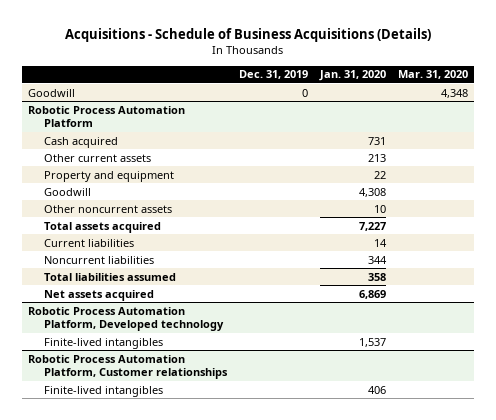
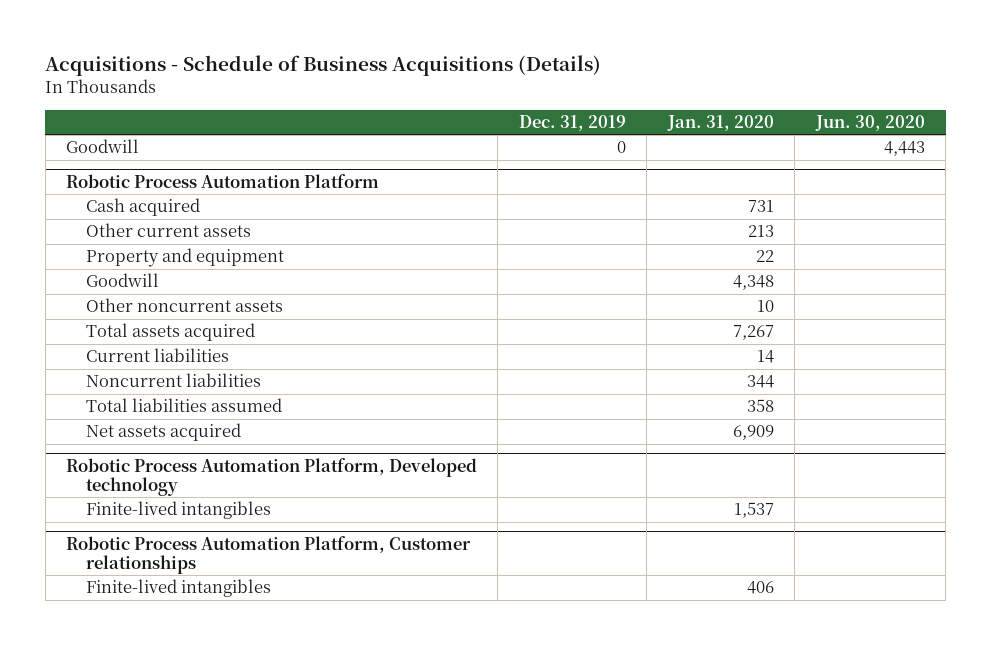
[398,70,469,80] Mar. 31, 2020 -> none
none -> [814,115,925,132] Jun. 30, 2020
[358,187,386,197] 4,308 -> [732,275,774,291] 4,348
[358,221,386,231] 7,227 -> [732,325,774,341] 7,267
[358,289,386,299] 6,869 -> [732,425,774,441] 6,909

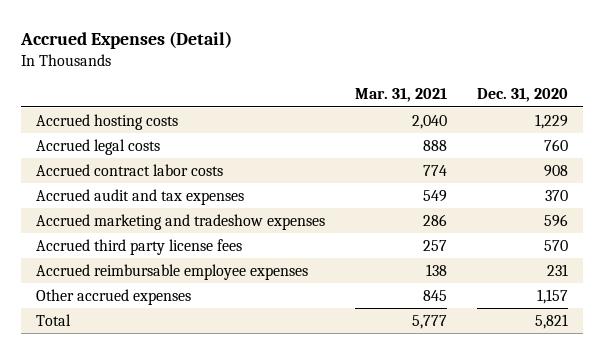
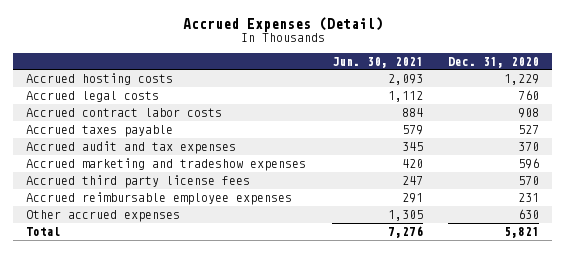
[355,88,448,103] Mar. 31, 2021 -> none
none -> [331,56,423,68] Jun. 30, 2021
none -> [25,125,173,138] Accrued taxes payable
[537,288,569,304] 1,157 -> [518,209,540,220] 630

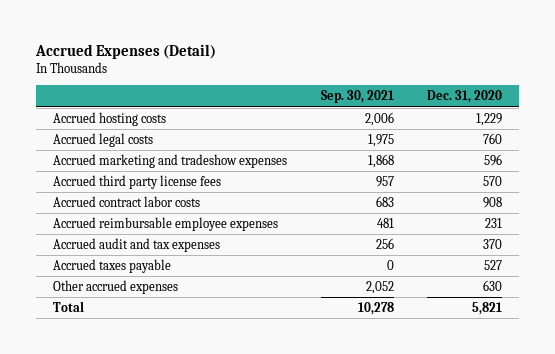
[331,56,423,68] Jun. 30, 2021 -> none
none -> [320,90,394,104] Sep. 30, 2021
[25,108,222,118] Accrued contract labor costs -> [52,196,200,208] Accrued contract labor costs
[25,141,236,155] Accrued audit and tax expenses -> [52,238,220,253] Accrued audit and tax expenses
[25,125,173,138] Accrued taxes payable -> [52,259,171,274] Accrued taxes payable

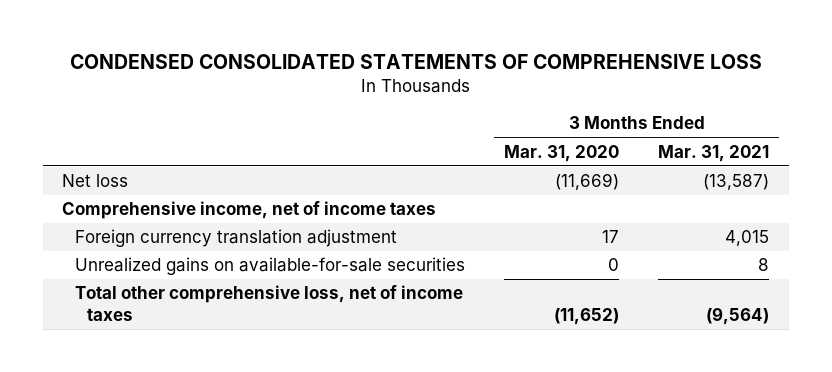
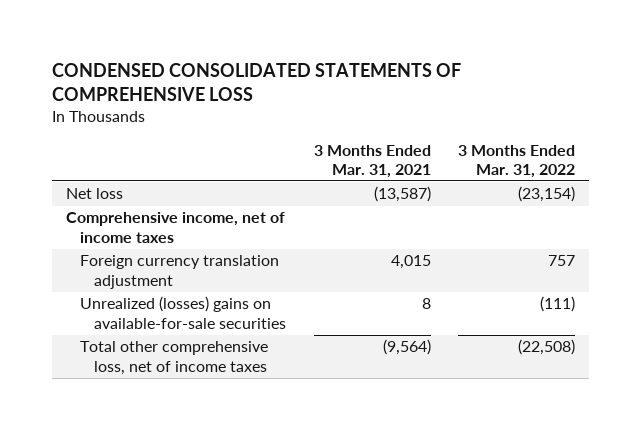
[504,144,620,162] Mar. 31, 2020 -> none
none -> [458,144,576,178] 3 Months Ended Mar. 31, 2022
[74,257,465,276] Unrealized gains on available-for-sale securities -> [80,296,286,329] Unrealized (losses) gains on available-for-sale securities

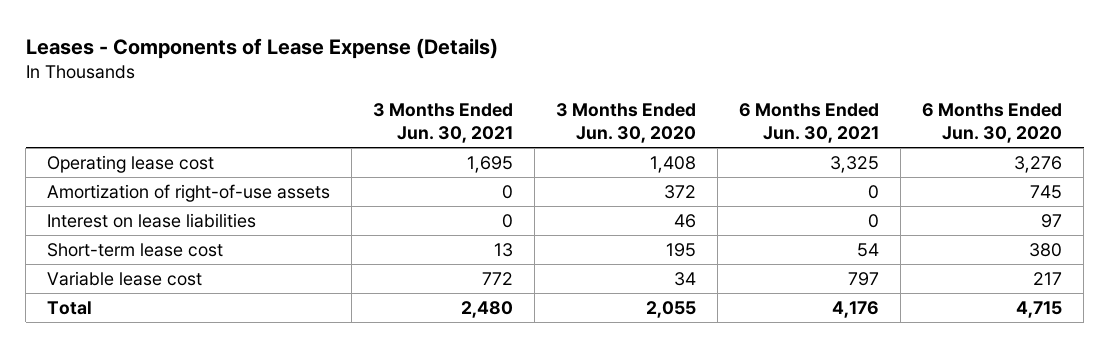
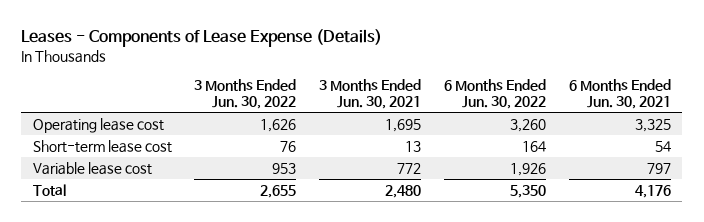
[556,103,697,144] 3 Months Ended Jun. 30, 2020 -> none
[922,103,1063,144] 6 Months Ended Jun. 30, 2020 -> none
none -> [194,78,297,110] 3 Months Ended Jun. 30, 2022
none -> [444,78,547,110] 6 Months Ended Jun. 30, 2022
[47,183,331,202] Amortization of right-of-use assets -> none
[47,212,257,228] Interest on lease liabilities -> none

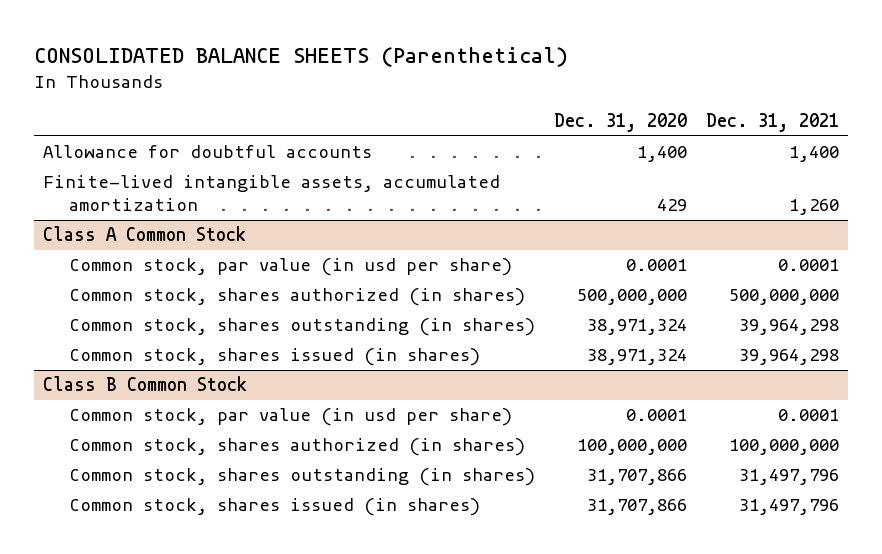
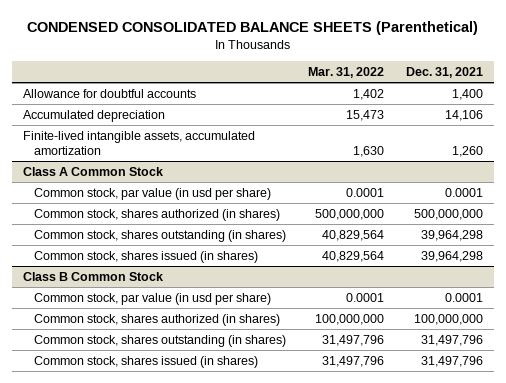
[33,46,568,67] CONSOLIDATED BALANCE SHEETS (Parenthetical) -> [26,20,478,35] CONDENSED CONSOLIDATED BALANCE SHEETS (Parenthetical)
[553,113,687,133] Dec. 31, 2020 -> none
none -> [307,67,384,79] Mar. 31, 2022
none -> [23,109,166,122] Accumulated depreciation

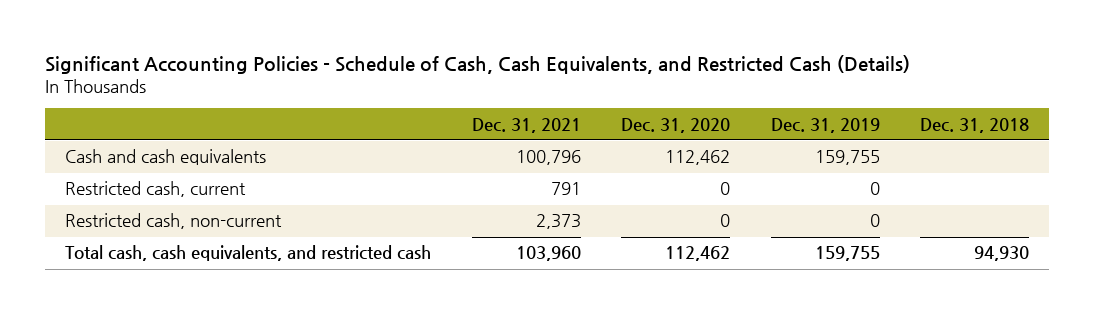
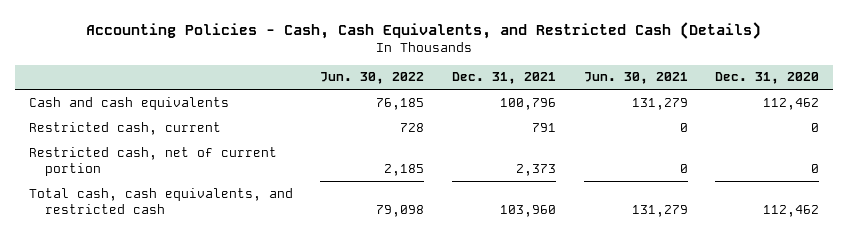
[44,55,910,75] Significant Accounting Policies - Schedule of Cash, Cash Equivalents, and Restricted Cash (Details) -> [85,21,761,39] Accounting Policies - Cash, Cash Equivalents, and Restricted Cash (Details)
[770,117,880,133] Dec. 31, 2019 -> none
[920,117,1030,133] Dec. 31, 2018 -> none
none -> [320,72,425,85] Jun. 30, 2022
none -> [583,72,688,85] Jun. 30, 2021
[65,213,283,230] Restricted cash, non-current -> [28,146,277,177] Restricted cash, net of current portion

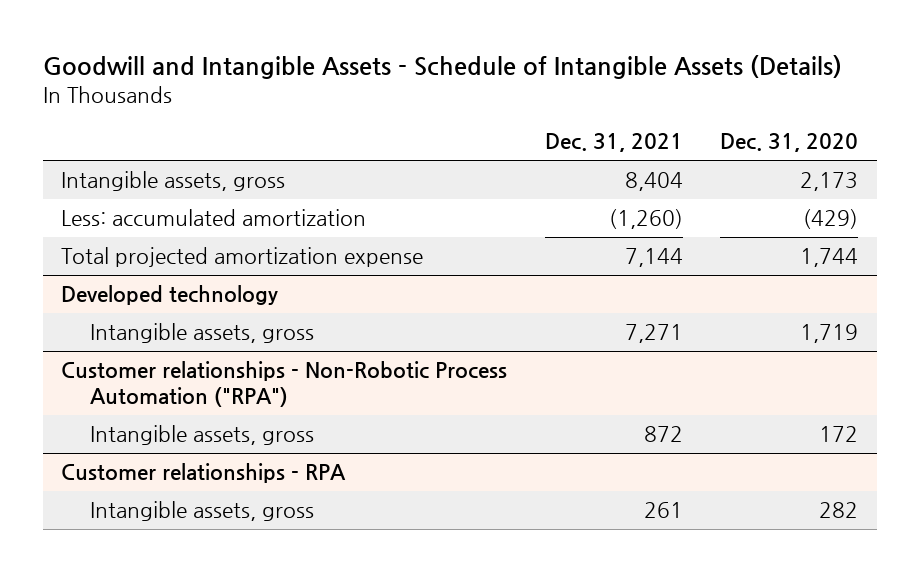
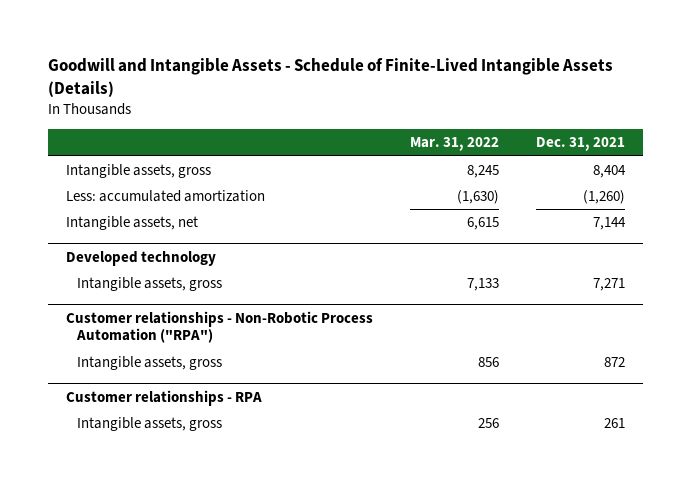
[42,55,842,80] Goodwill and Intangible Assets - Schedule of Intangible Assets (Details) -> [47,58,613,98] Goodwill and Intangible Assets - Schedule of Finite-Lived Intangible Assets (Details)
[719,133,858,153] Dec. 31, 2020 -> none
none -> [410,137,500,152] Mar. 31, 2022
[61,246,424,267] Total projected amortization expense -> [66,216,199,231] Intangible assets, net

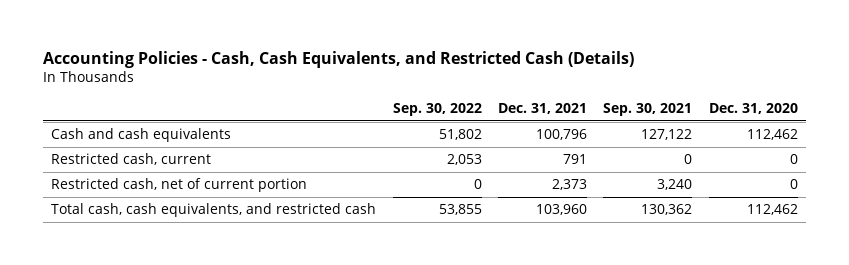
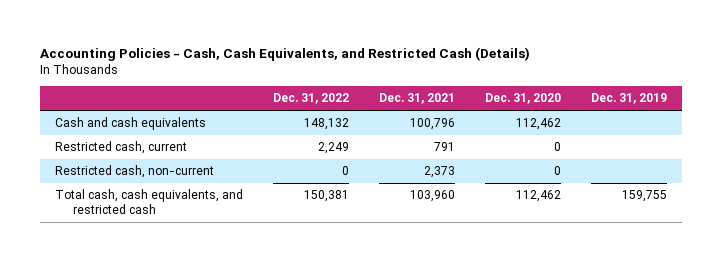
[392,103,482,117] Sep. 30, 2022 -> none
[603,103,693,117] Sep. 30, 2021 -> none
none -> [272,93,349,105] Dec. 31, 2022
none -> [591,93,668,105] Dec. 31, 2019
[51,178,308,193] Restricted cash, net of current portion -> [54,165,214,179] Restricted cash, non-current

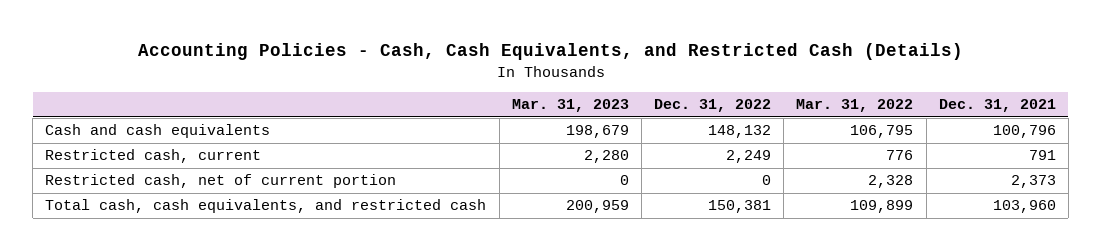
[485,93,562,105] Dec. 31, 2020 -> none
[591,93,668,105] Dec. 31, 2019 -> none
none -> [511,99,629,113] Mar. 31, 2023
none -> [796,99,914,113] Mar. 31, 2022
[54,165,214,179] Restricted cash, non-current -> [45,174,397,189] Restricted cash, net of current portion

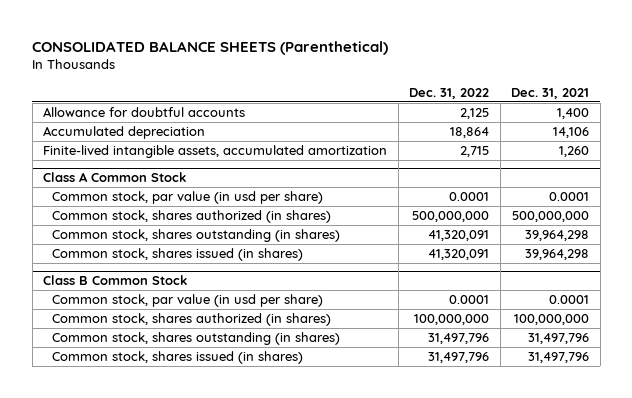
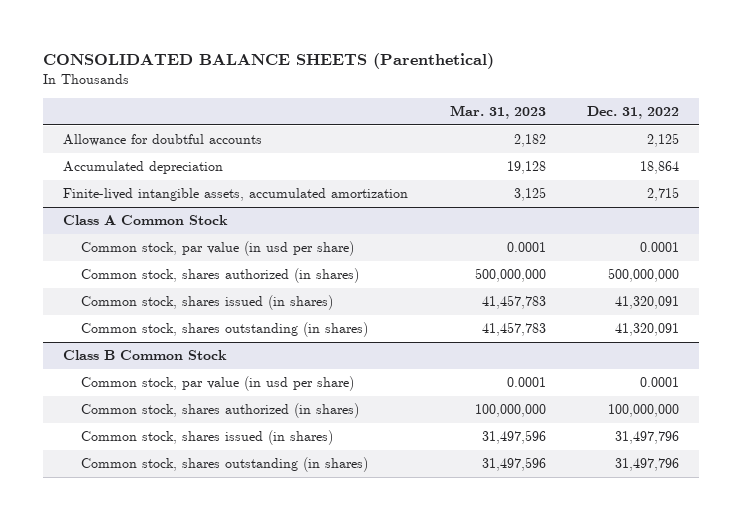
[511,87,590,99] Dec. 31, 2021 -> none
none -> [449,105,546,120] Mar. 31, 2023
[52,229,341,243] Common stock, shares outstanding (in shares) -> [80,322,368,338] Common stock, shares outstanding (in shares)
[52,332,341,346] Common stock, shares outstanding (in shares) -> [80,457,368,473] Common stock, shares outstanding (in shares)

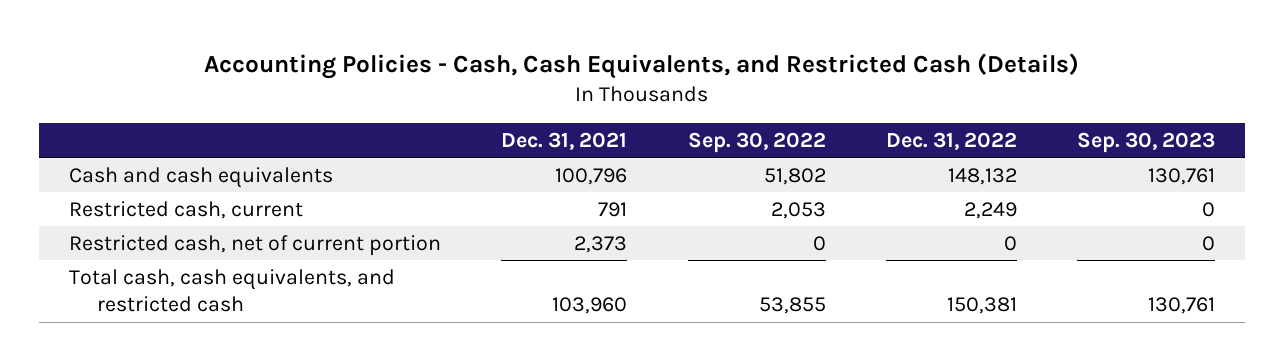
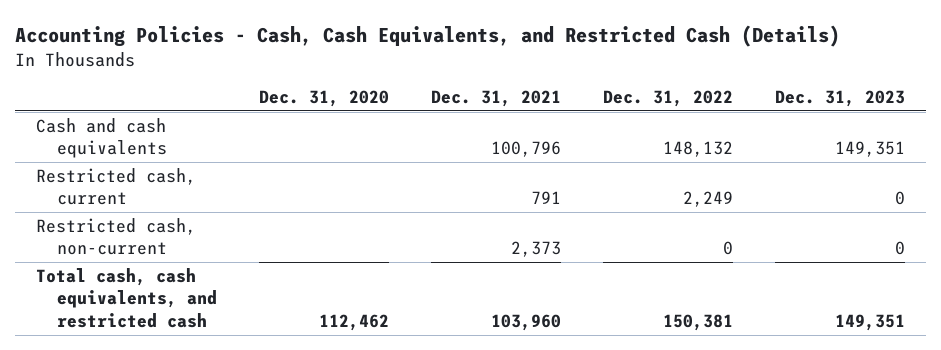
[687,131,826,153] Sep. 30, 2022 -> none
[1076,131,1215,153] Sep. 30, 2023 -> none
none -> [258,89,389,107] Dec. 31, 2020
none -> [775,89,906,107] Dec. 31, 2023
[69,234,442,256] Restricted cash, net of current portion -> [36,217,197,256] Restricted cash, non-current

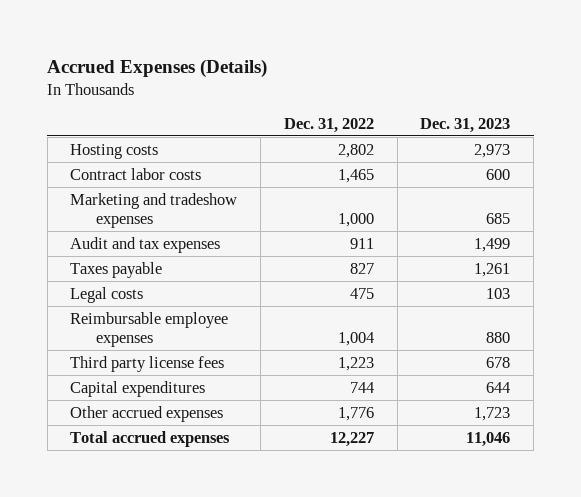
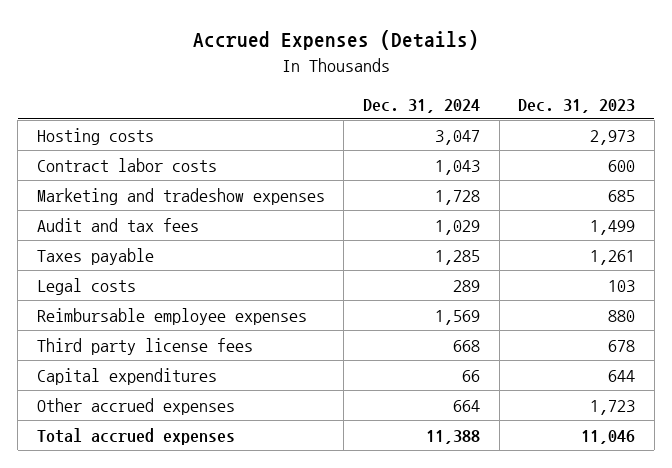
[283,117,374,133] Dec. 31, 2022 -> none
none -> [363,98,481,113] Dec. 31, 2024
[70,236,221,253] Audit and tax expenses -> [36,217,199,232] Audit and tax fees

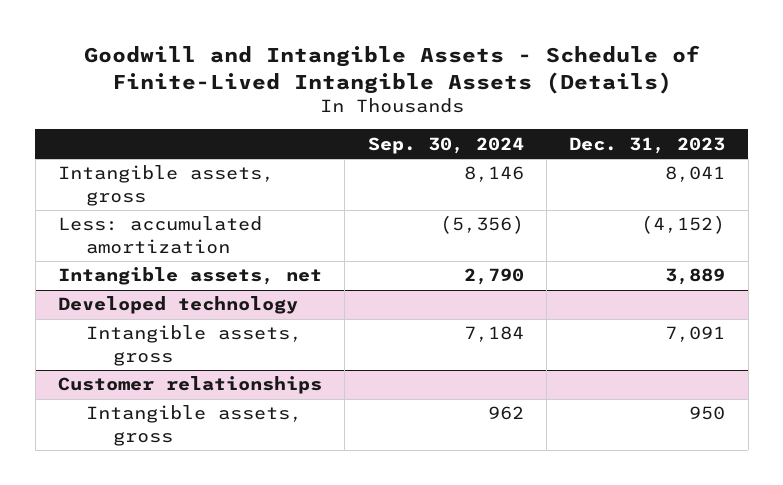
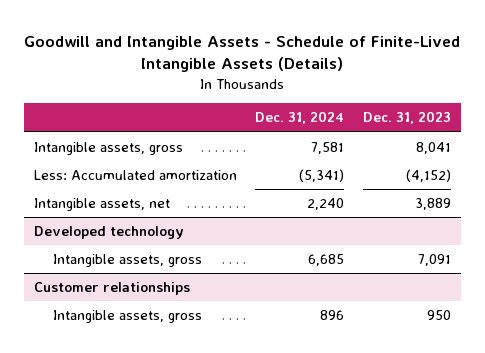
[367,136,524,154] Sep. 30, 2024 -> none
none -> [255,111,345,125] Dec. 31, 2024
[58,216,263,254] Less: accumulated amortization -> [33,170,237,181] Less: Accumulated amortization

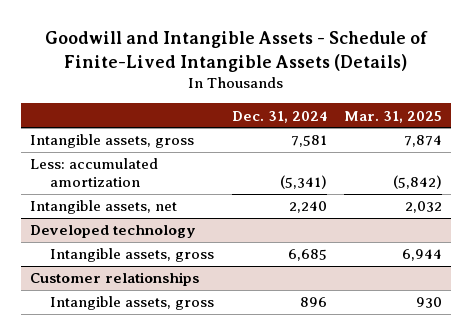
[363,111,452,125] Dec. 31, 2023 -> none
none -> [344,110,443,123] Mar. 31, 2025
[33,170,237,181] Less: Accumulated amortization -> [29,158,158,187] Less: accumulated amortization

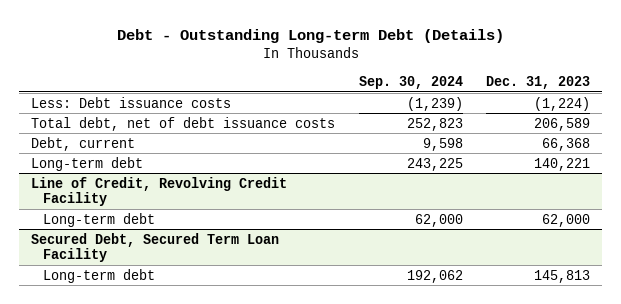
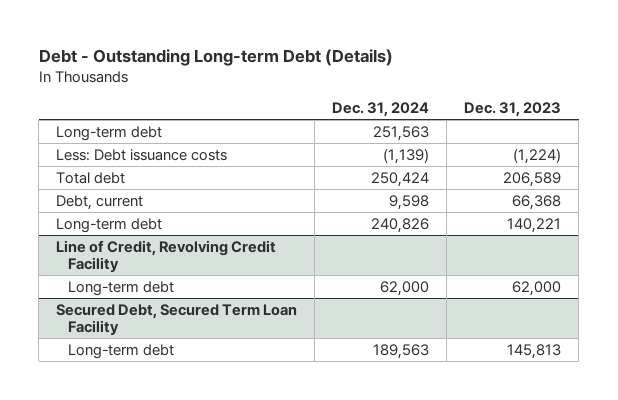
[358,76,463,90] Sep. 30, 2024 -> none
none -> [332,102,430,118] Dec. 31, 2024
none -> [56,125,163,141] Long-term debt
[30,116,335,131] Total debt, net of debt issuance costs -> [56,171,126,184] Total debt

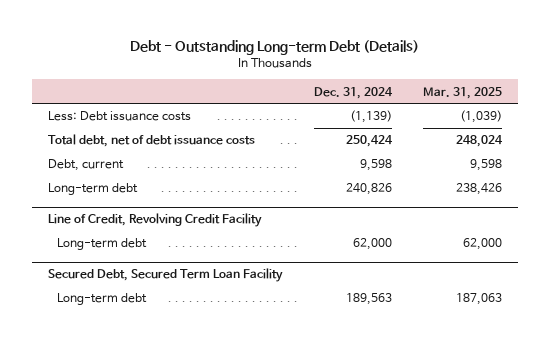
[464,102,562,118] Dec. 31, 2023 -> none
none -> [423,86,503,99] Mar. 31, 2025
[56,125,163,141] Long-term debt -> none
[56,171,126,184] Total debt -> [48,134,256,148] Total debt, net of debt issuance costs

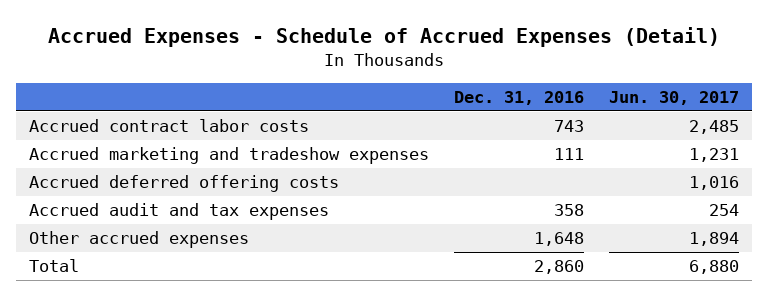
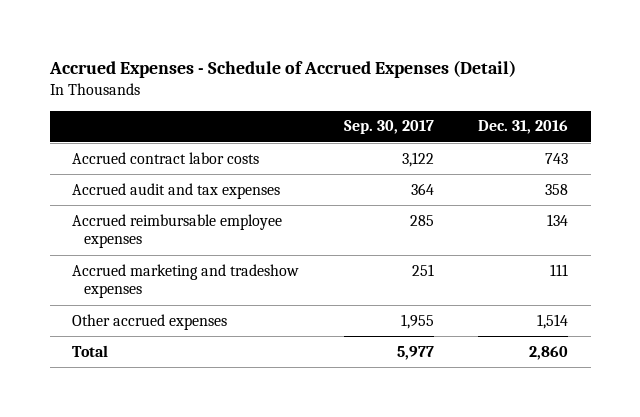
[609,90,740,105] Jun. 30, 2017 -> none
none -> [343,120,434,135] Sep. 30, 2017
[28,175,339,193] Accrued deferred offering costs -> none
none -> [71,213,282,249] Accrued reimbursable employee expenses
[28,147,429,165] Accrued marketing and tradeshow expenses -> [71,263,299,299] Accrued marketing and tradeshow expenses
[533,232,584,247] 1,648 -> [537,313,569,329] 1,514

